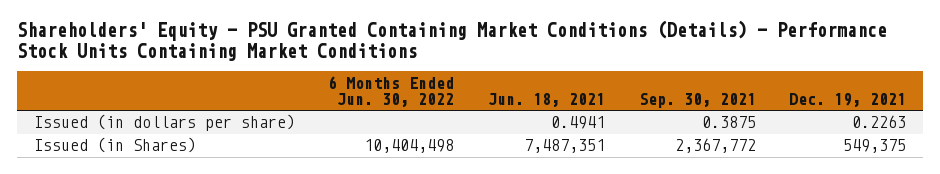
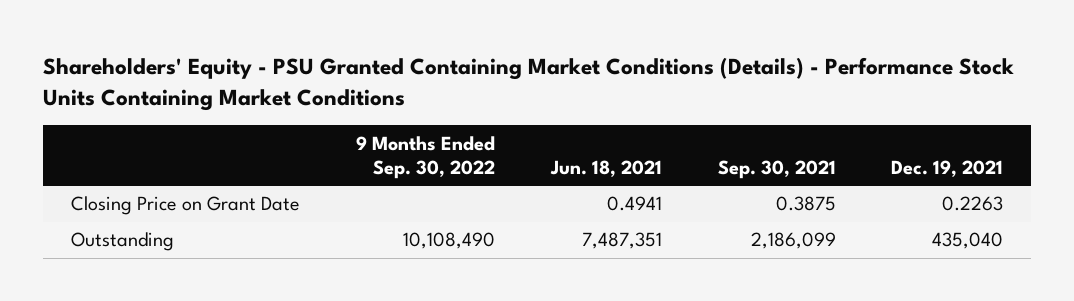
[328,75,455,108] 6 Months Ended Jun. 30, 2022 -> none
none -> [355,135,495,179] 9 Months Ended Sep. 30, 2022
[33,137,196,154] Issued (in Shares) -> none
[33,114,295,132] Issued (in dollars per share) -> [71,196,301,216] Closing Price on Grant Date
none -> [71,232,175,252] Outstanding

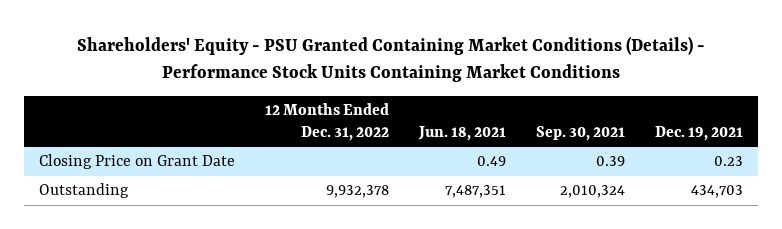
[355,135,495,179] 9 Months Ended Sep. 30, 2022 -> none
none -> [265,102,390,141] 12 Months Ended Dec. 31, 2022
[606,196,662,212] 0.4941 -> [477,156,507,167] 0.49
[775,196,836,212] 0.3875 -> [596,156,626,167] 0.39
[942,196,1004,212] 0.2263 -> [714,156,744,167] 0.23
[750,232,836,250] 2,186,099 -> [560,185,626,199] 2,010,324
[932,232,1004,250] 435,040 -> [691,185,744,199] 434,703

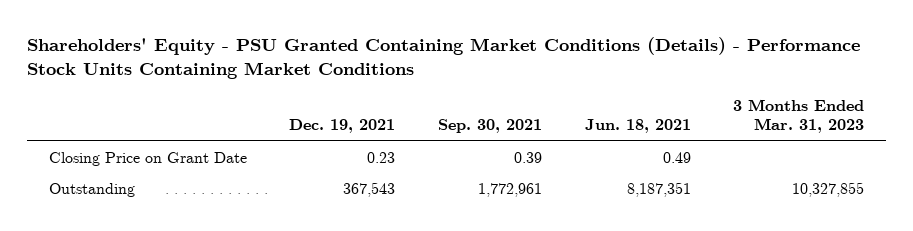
[265,102,390,141] 12 Months Ended Dec. 31, 2022 -> none
none -> [733,99,865,134] 3 Months Ended Mar. 31, 2023
[445,185,507,199] 7,487,351 -> [626,181,691,197] 8,187,351
[560,185,626,199] 2,010,324 -> [478,182,543,197] 1,772,961
[691,185,744,199] 434,703 -> [343,181,396,197] 367,543

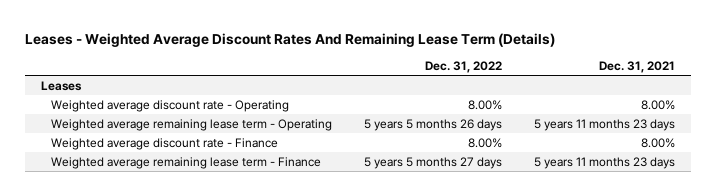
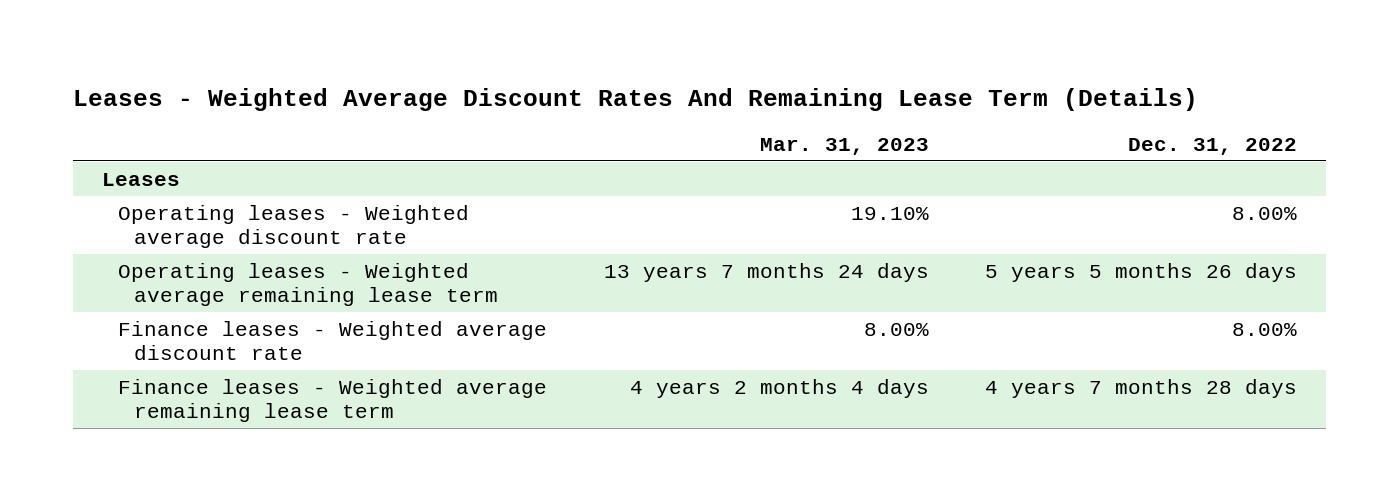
[598,61,675,74] Dec. 31, 2021 -> none
none -> [759,138,929,156] Mar. 31, 2023
[51,99,290,112] Weighted average discount rate - Operating -> [117,204,469,249] Operating leases - Weighted average discount rate
[51,118,333,131] Weighted average remaining lease term - Operating -> [117,262,499,307] Operating leases - Weighted average remaining lease term
[51,137,279,150] Weighted average discount rate - Finance -> [117,320,547,361] Finance leases - Weighted average discount rate
[51,156,322,169] Weighted average remaining lease term - Finance -> [117,378,547,423] Finance leases - Weighted average remaining lease term
[364,156,503,169] 5 years 5 months 27 days -> [985,378,1298,398] 4 years 7 months 28 days

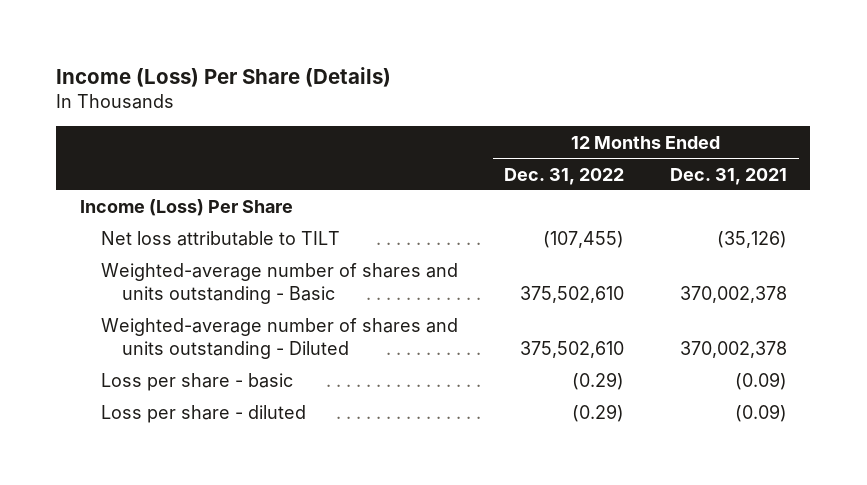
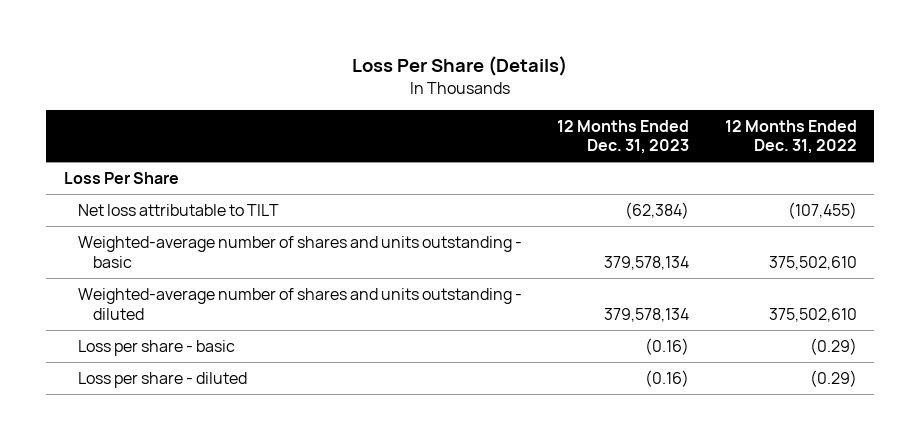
[56,67,392,88] Income (Loss) Per Share (Details) -> [352,55,568,76] Loss Per Share (Details)
[670,167,788,185] Dec. 31, 2021 -> none
none -> [557,119,690,155] 12 Months Ended Dec. 31, 2023
[79,199,293,217] Income (Loss) Per Share -> [64,171,180,184] Loss Per Share
[100,263,458,305] Weighted-average number of shares and units outstanding - Basic -> [78,235,523,268] Weighted-average number of shares and units outstanding - basic
[100,318,458,360] Weighted-average number of shares and units outstanding - Diluted -> [78,287,523,320] Weighted-average number of shares and units outstanding - diluted

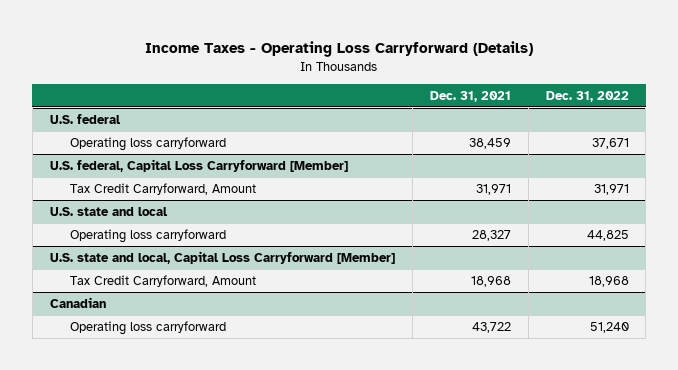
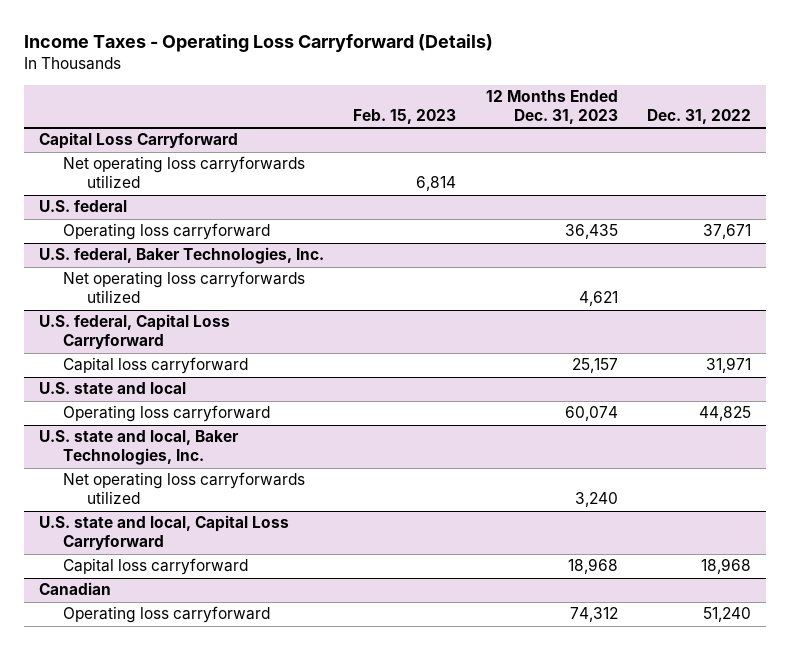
[429,90,511,102] Dec. 31, 2021 -> none
none -> [353,109,457,125] Feb. 15, 2023
none -> [485,90,618,125] 12 Months Ended Dec. 31, 2023
none -> [38,132,238,150] Capital Loss Carryforward
none -> [63,156,306,189] Net operating loss carryforwards utilized
none -> [38,247,324,265] U.S. federal, Baker Technologies, Inc.
none -> [63,271,306,304] Net operating loss carryforwards utilized
[49,158,348,172] U.S. federal, Capital Loss Carryforward [Member] -> [38,314,230,350] U.S. federal, Capital Loss Carryforward
[70,182,257,195] Tax Credit Carryforward, Amount -> [63,357,249,375] Capital loss carryforward
none -> [38,430,239,466] U.S. state and local, Baker Technologies, Inc.
none -> [63,472,306,505] Net operating loss carryforwards utilized
[49,250,395,264] U.S. state and local, Capital Loss Carryforward [Member] -> [38,515,289,551] U.S. state and local, Capital Loss Carryforward
[70,274,257,287] Tax Credit Carryforward, Amount -> [63,558,249,576] Capital loss carryforward

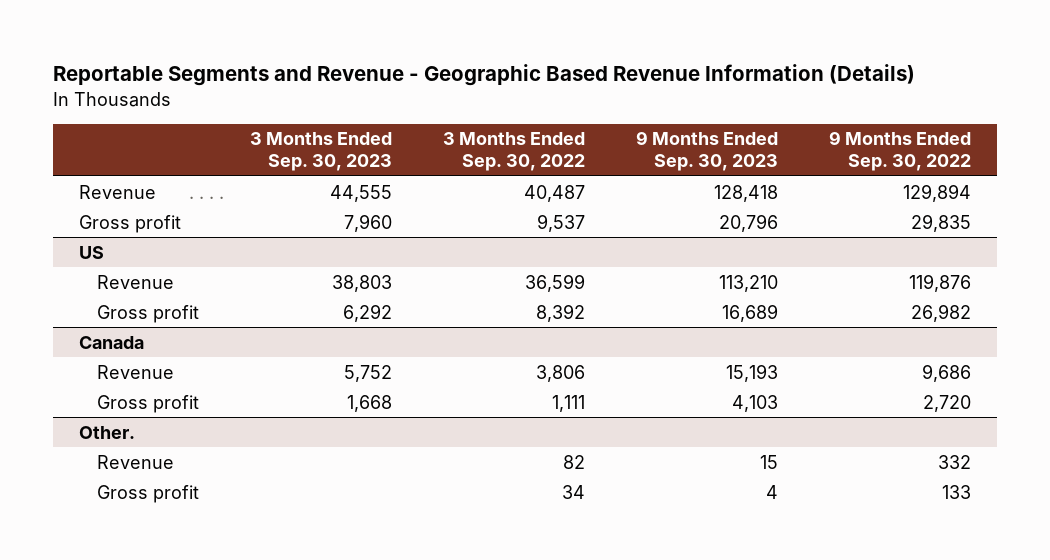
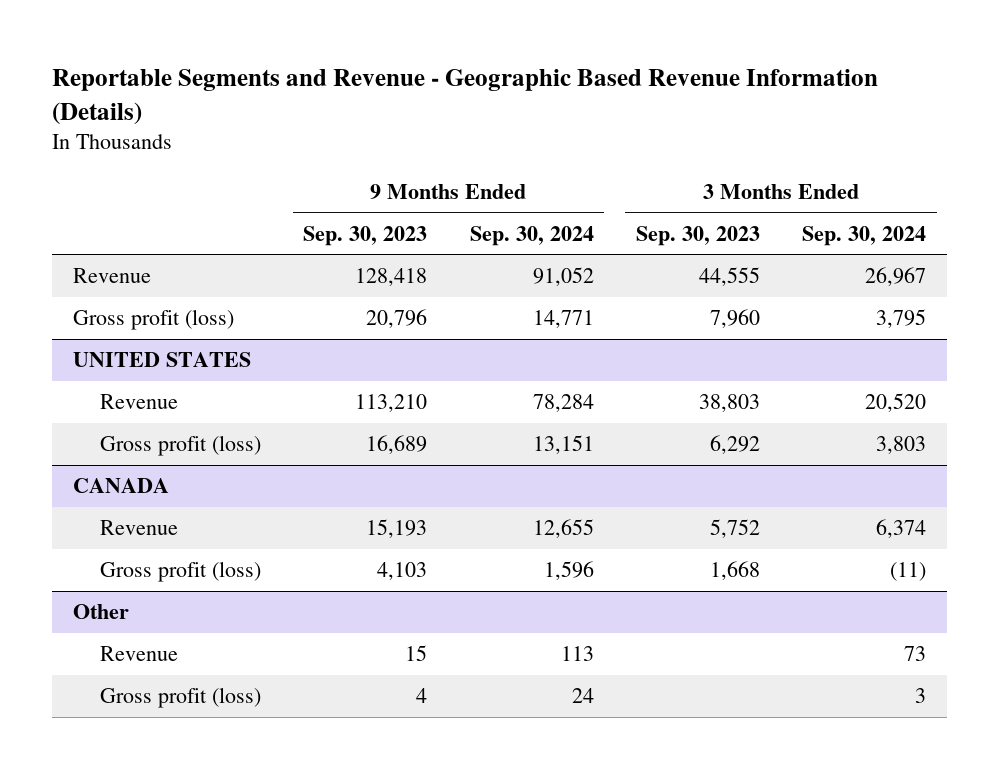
[442,132,585,171] 3 Months Ended Sep. 30, 2022 -> none
[829,131,972,171] 9 Months Ended Sep. 30, 2022 -> none
none -> [469,225,594,246] Sep. 30, 2024
none -> [802,225,927,246] Sep. 30, 2024
[79,214,182,233] Gross profit -> [73,308,235,330] Gross profit (loss)
[79,245,105,259] US -> [73,351,252,367] UNITED STATES
[96,304,199,323] Gross profit -> [99,434,261,456] Gross profit (loss)
[79,335,145,349] Canada -> [73,477,170,493] CANADA
[96,394,199,413] Gross profit -> [99,560,261,582] Gross profit (loss)
[79,425,136,439] Other. -> [73,603,130,619] Other
[96,484,199,503] Gross profit -> [99,686,261,708] Gross profit (loss)

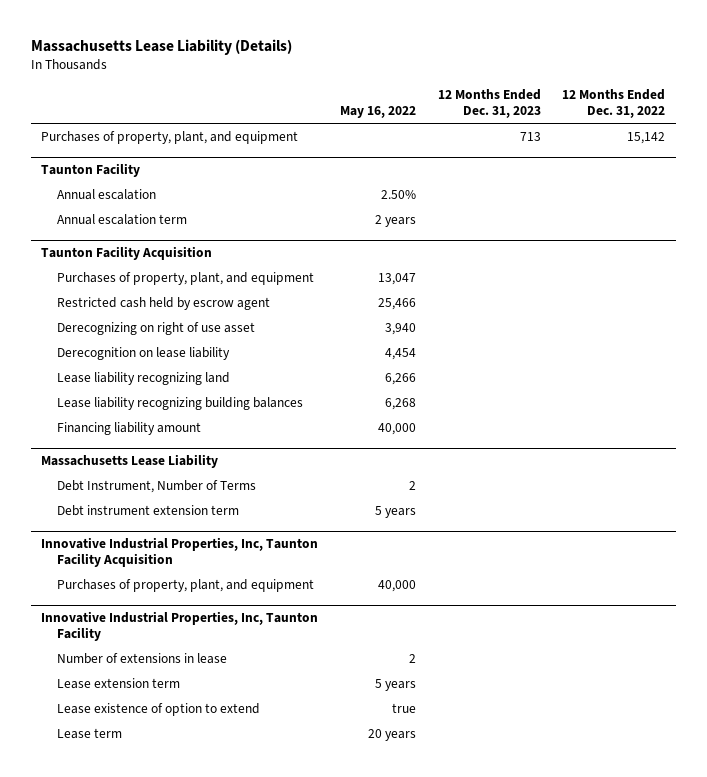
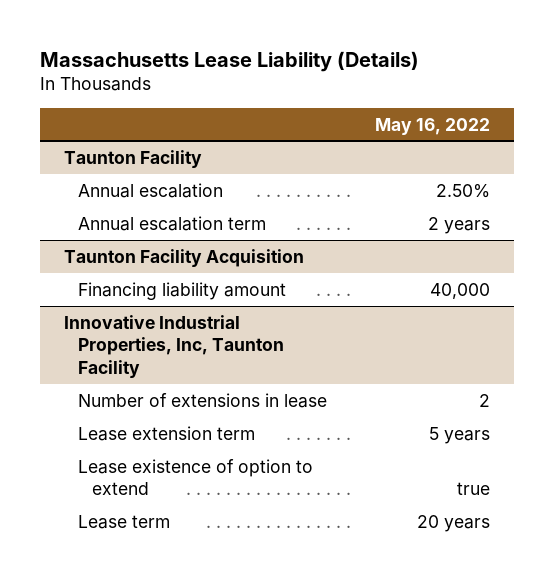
[437,89,541,119] 12 Months Ended Dec. 31, 2023 -> none
[562,89,666,119] 12 Months Ended Dec. 31, 2022 -> none
[41,130,299,144] Purchases of property, plant, and equipment -> none
[56,271,314,285] Purchases of property, plant, and equipment -> none
[56,296,270,310] Restricted cash held by escrow agent -> none
[56,321,255,335] Derecognizing on right of use asset -> none
[56,346,230,360] Derecognition on lease liability -> none
[56,371,230,385] Lease liability recognizing land -> none
[56,396,303,410] Lease liability recognizing building balances -> none
[41,453,219,468] Massachusetts Lease Liability -> none
[56,479,256,493] Debt Instrument, Number of Terms -> none
[56,504,239,516] Debt instrument extension term -> none
[41,536,319,567] Innovative Industrial Properties, Inc, Taunton Facility Acquisition -> none
[56,578,314,592] Purchases of property, plant, and equipment -> none

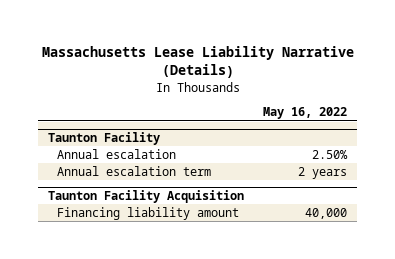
[39,50,419,72] Massachusetts Lease Liability (Details) -> [41,45,354,79] Massachusetts Lease Liability Narrative (Details)
[63,314,284,379] Innovative Industrial Properties, Inc, Taunton Facility -> none
[77,392,327,408] Number of extensions in lease -> none
[77,425,255,441] Lease extension term -> none
[77,458,313,496] Lease existence of option to extend -> none
[77,514,170,529] Lease term -> none

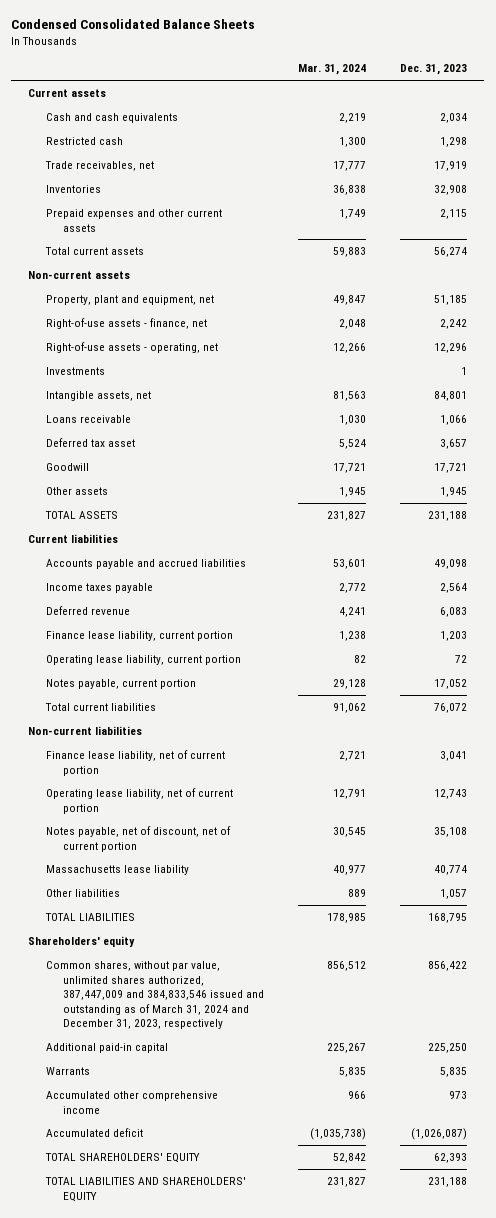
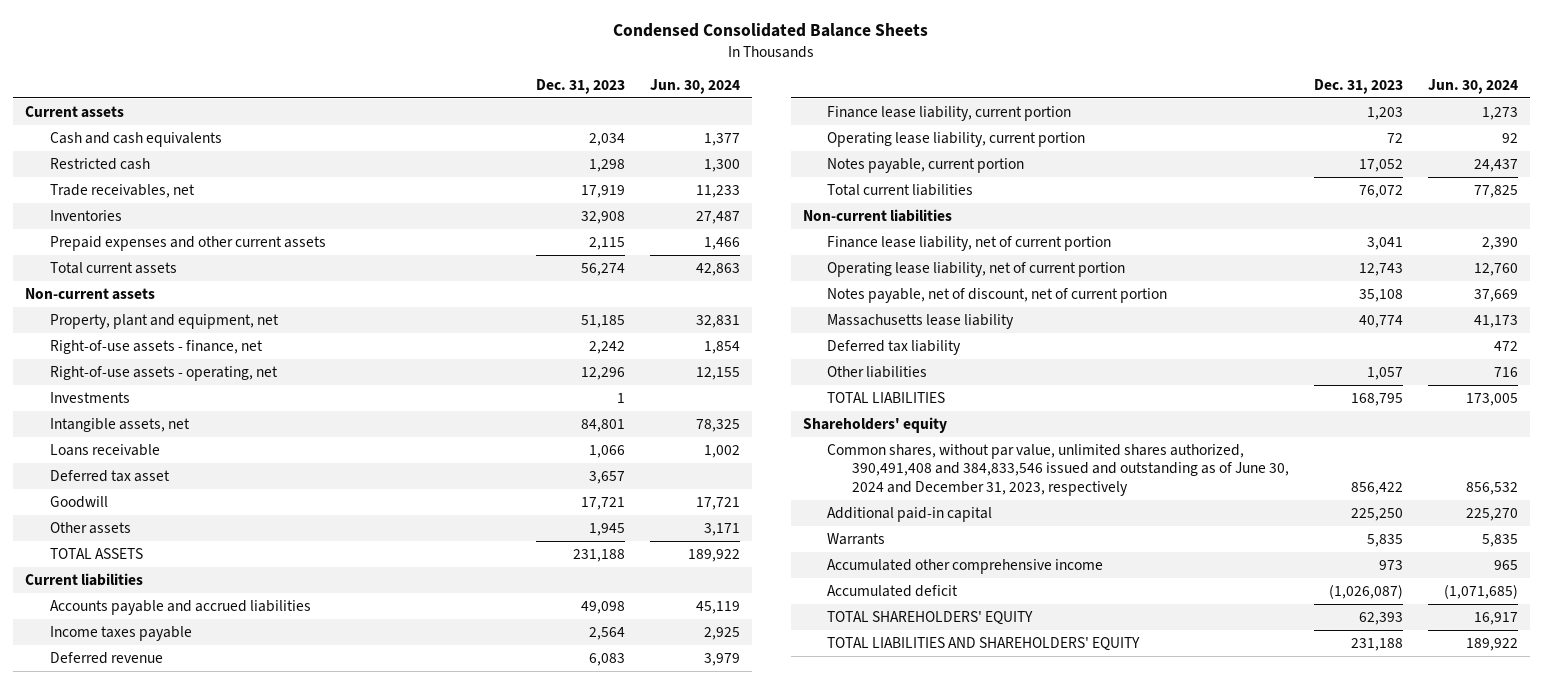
[298,64,367,76] Mar. 31, 2024 -> none
none -> [649,79,740,95] Jun. 30, 2024
none -> [827,339,962,355] Deferred tax liability
[45,961,265,1030] Common shares, without par value, unlimited shares authorized, 387,447,009 and 384,833,546 issued and outstanding as of March 31, 2024 and December 31, 2023, respectively -> [827,443,1289,496] Common shares, without par value, unlimited shares authorized, 390,491,408 and 384,833,546 issued and outstanding as of June 30, 2024 and December 31, 2023, respectively

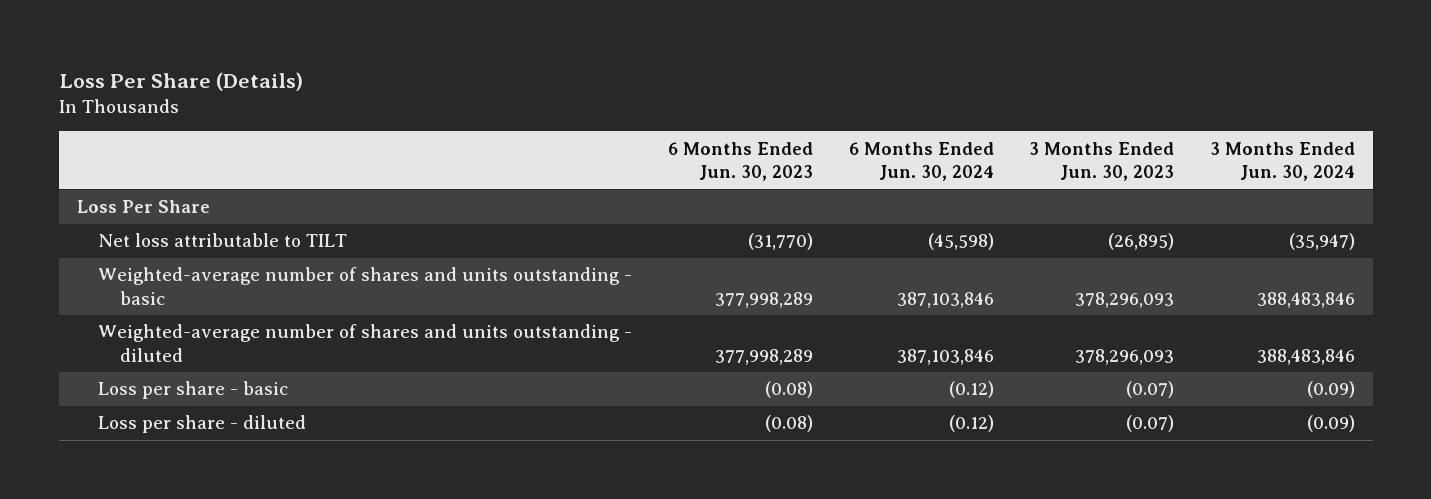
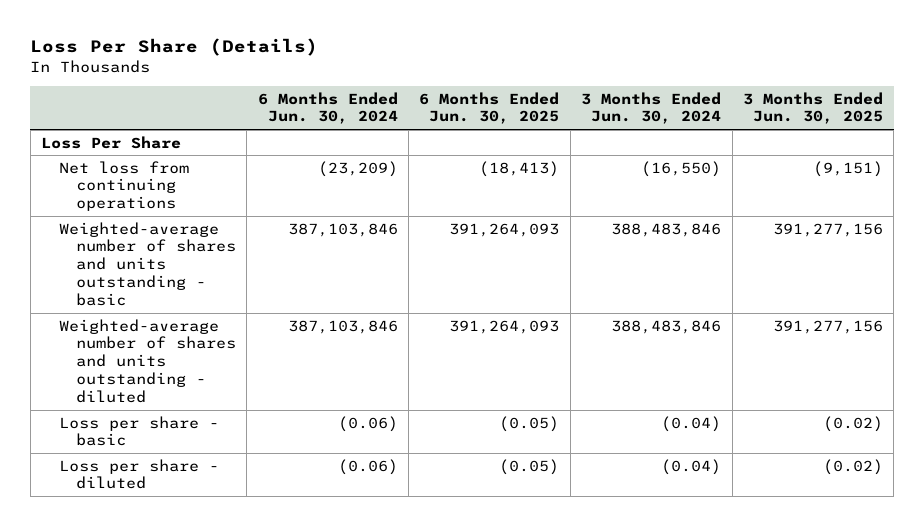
[667,141,813,182] 6 Months Ended Jun. 30, 2023 -> none
[1029,141,1175,182] 3 Months Ended Jun. 30, 2023 -> none
none -> [419,91,560,125] 6 Months Ended Jun. 30, 2025
none -> [742,91,883,125] 3 Months Ended Jun. 30, 2025
[98,233,348,248] Net loss attributable to TILT -> none
none -> [58,160,189,212] Net loss from continuing operations
[948,381,994,399] (0.12) -> [337,415,398,432] (0.06)
[1306,381,1355,399] (0.09) -> [661,415,722,432] (0.04)
[948,415,994,433] (0.12) -> [337,458,398,475] (0.06)
[1306,415,1355,433] (0.09) -> [661,458,722,475] (0.04)

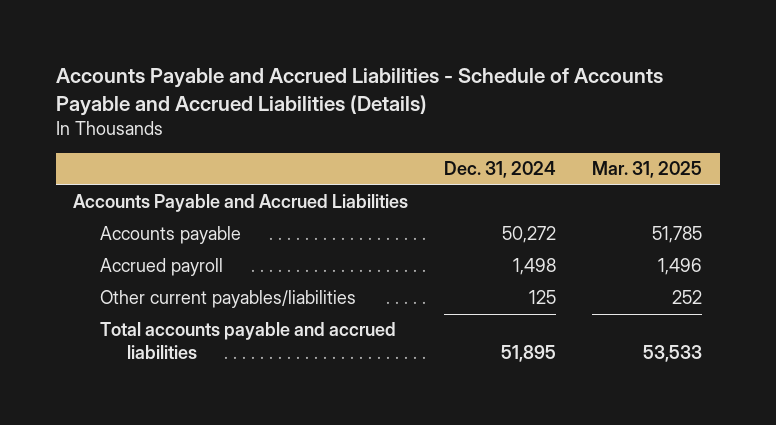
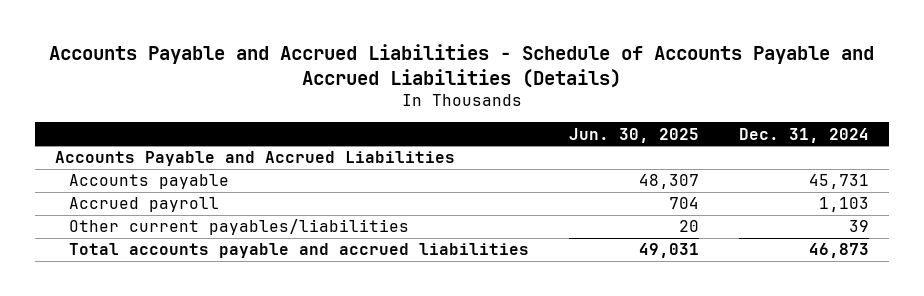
[592,161,703,179] Mar. 31, 2025 -> none
none -> [568,127,699,143] Jun. 30, 2025
[502,226,557,244] 50,272 -> [808,174,869,190] 45,731
[513,258,557,276] 1,498 -> [818,197,869,213] 1,103
[529,290,557,305] 125 -> [848,220,869,233] 39
[501,345,557,363] 51,895 -> [808,243,869,259] 46,873

